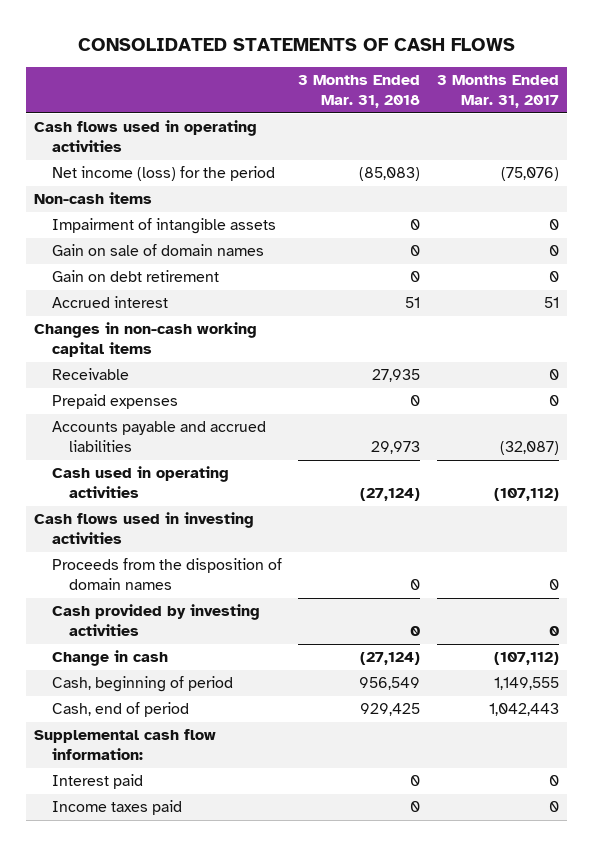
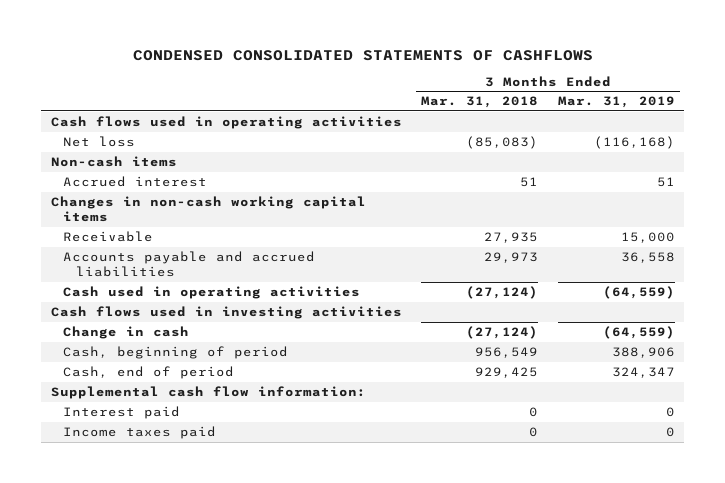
[77,37,515,51] CONSOLIDATED STATEMENTS OF CASH FLOWS -> [132,49,593,61] CONDENSED CONSOLIDATED STATEMENTS OF CASHFLOWS
[436,74,559,109] 3 Months Ended Mar. 31, 2017 -> none
none -> [557,96,675,109] Mar. 31, 2019
[51,166,275,182] Net income (loss) for the period -> [63,136,136,148] Net loss
[51,218,276,235] Impairment of intangible assets -> none
[51,244,264,257] Gain on sale of domain names -> none
[51,270,219,283] Gain on debt retirement -> none
[51,394,178,410] Prepaid expenses -> none
[51,558,282,591] Proceeds from the disposition of domain names -> none
[51,604,260,637] Cash provided by investing activities -> none

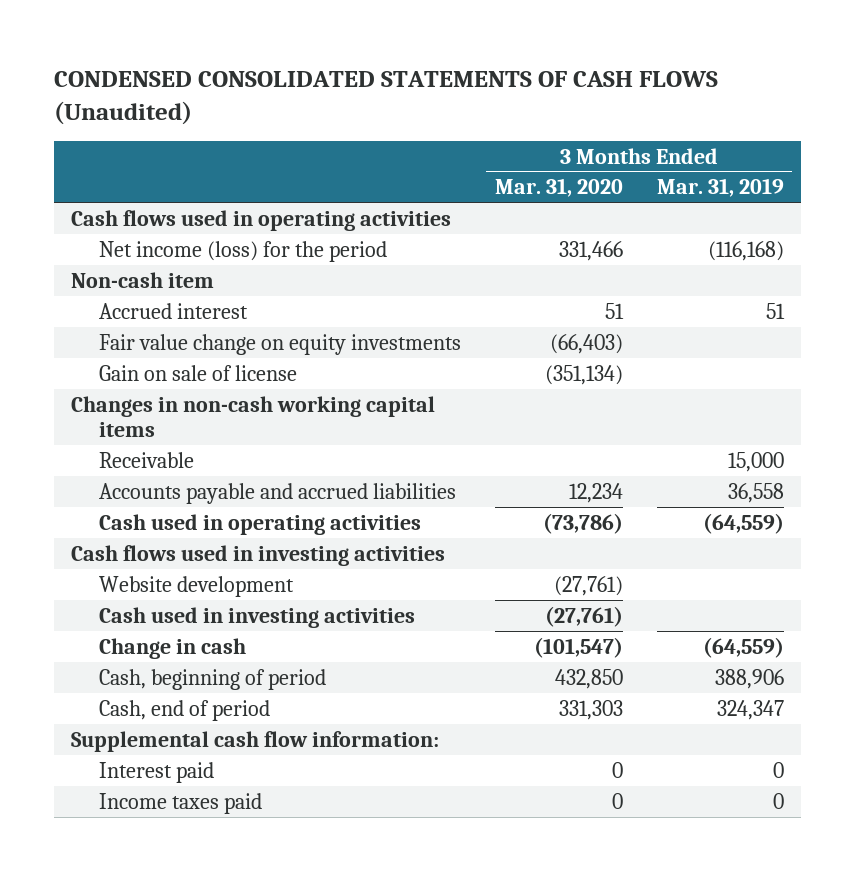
[132,49,593,61] CONDENSED CONSOLIDATED STATEMENTS OF CASHFLOWS -> [53,70,718,125] CONDENSED CONSOLIDATED STATEMENTS OF CASH FLOWS (Unaudited)
[421,96,539,109] Mar. 31, 2018 -> none
none -> [494,178,623,198] Mar. 31, 2020
[63,136,136,148] Net loss -> [98,240,387,262] Net income (loss) for the period
[50,156,177,168] Non-cash items -> [70,271,214,288] Non-cash item
none -> [98,333,461,355] Fair value change on equity investments
none -> [98,364,297,381] Gain on sale of license
none -> [98,575,294,597] Website development
none -> [98,606,415,628] Cash used in investing activities

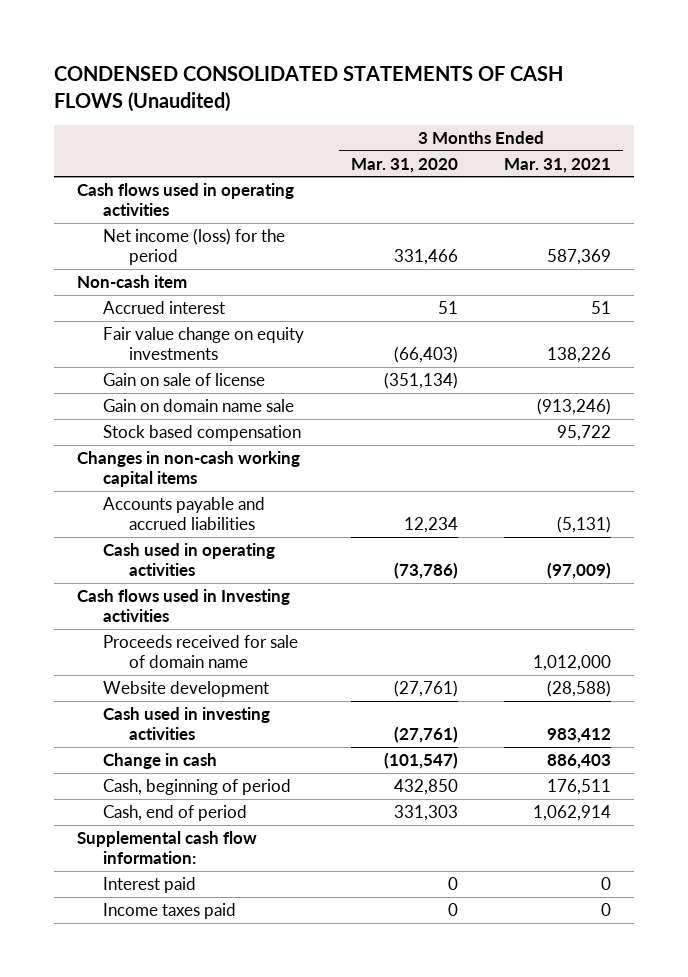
[656,178,784,198] Mar. 31, 2019 -> none
none -> [504,157,612,173] Mar. 31, 2021
none -> [103,399,295,413] Gain on domain name sale
none -> [103,425,302,442] Stock based compensation
[98,451,194,468] Receivable -> none
[70,544,445,566] Cash flows used in investing activities -> [77,589,291,623] Cash flows used in Investing activities
none -> [103,635,299,669] Proceeds received for sale of domain name

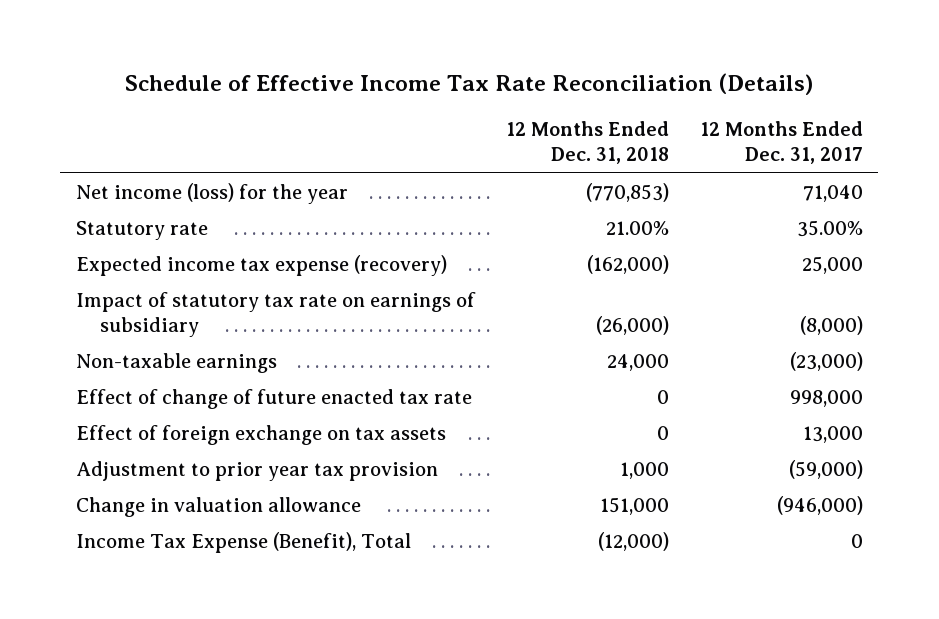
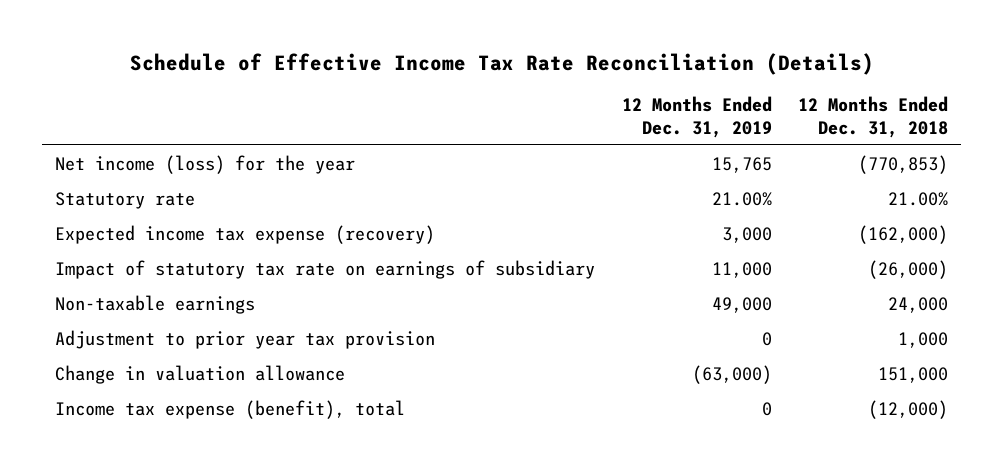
[699,121,863,165] 12 Months Ended Dec. 31, 2017 -> none
none -> [621,96,772,138] 12 Months Ended Dec. 31, 2019
[75,389,472,410] Effect of change of future enacted tax rate -> none
[75,425,446,446] Effect of foreign exchange on tax assets -> none
[75,532,411,554] Income Tax Expense (Benefit), Total -> [55,399,406,419] Income tax expense (benefit), total

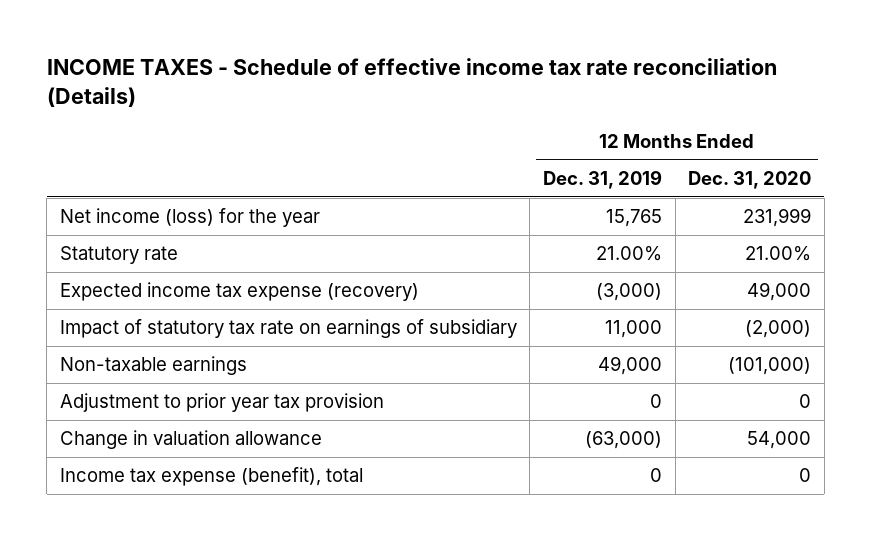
[129,52,874,75] Schedule of Effective Income Tax Rate Reconciliation (Details) -> [46,58,777,108] INCOME TAXES - Schedule of effective income tax rate reconciliation (Details)
[798,96,949,138] 12 Months Ended Dec. 31, 2018 -> none
none -> [688,171,812,190] Dec. 31, 2020
[721,226,772,243] 3,000 -> [596,283,663,302] (3,000)

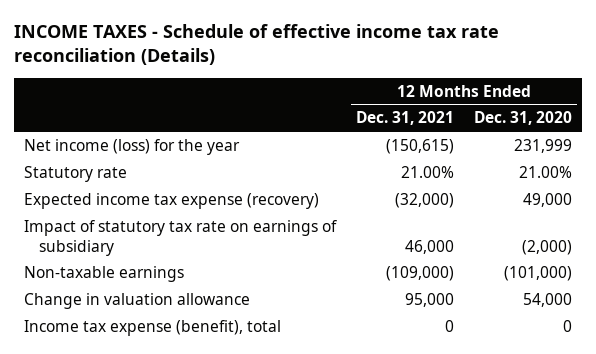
[543,170,663,190] Dec. 31, 2019 -> none
none -> [355,111,454,126] Dec. 31, 2021
[59,393,384,413] Adjustment to prior year tax provision -> none

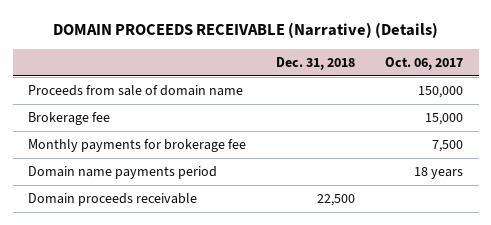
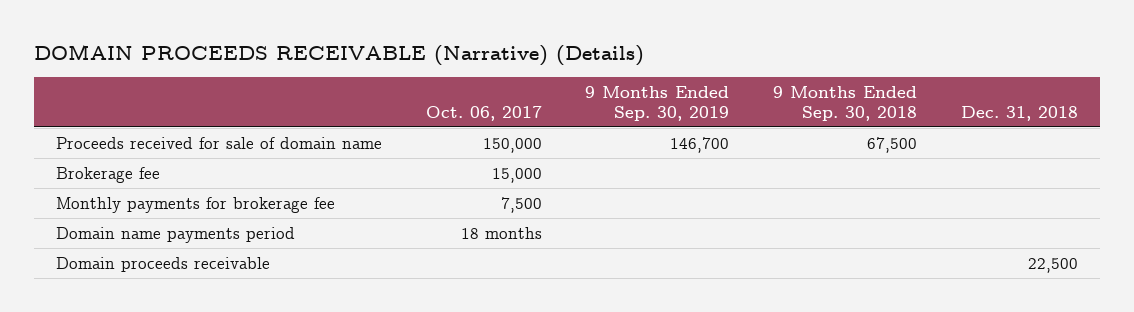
none -> [585,85,730,121] 9 Months Ended Sep. 30, 2019
none -> [773,85,918,121] 9 Months Ended Sep. 30, 2018
[27,85,243,97] Proceeds from sale of domain name -> [55,136,382,149] Proceeds received for sale of domain name
[414,167,464,180] 18 years -> [460,226,542,239] 18 months

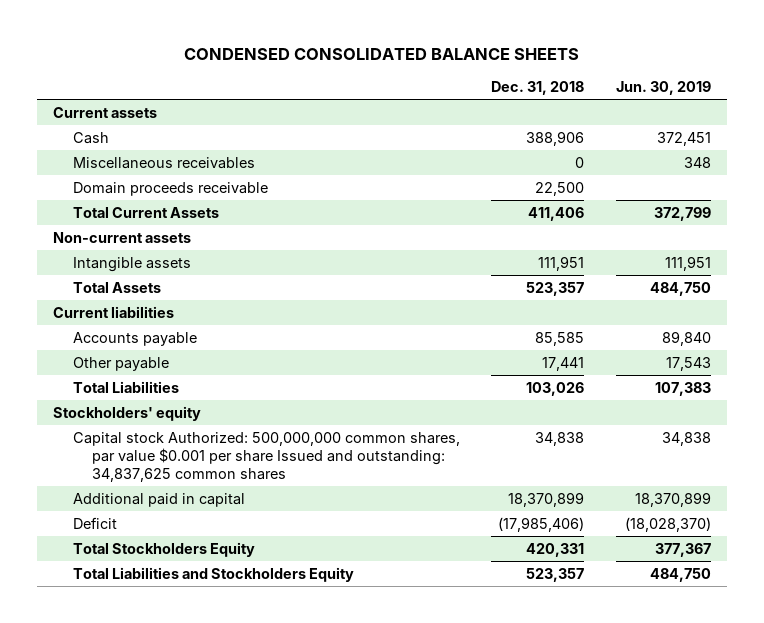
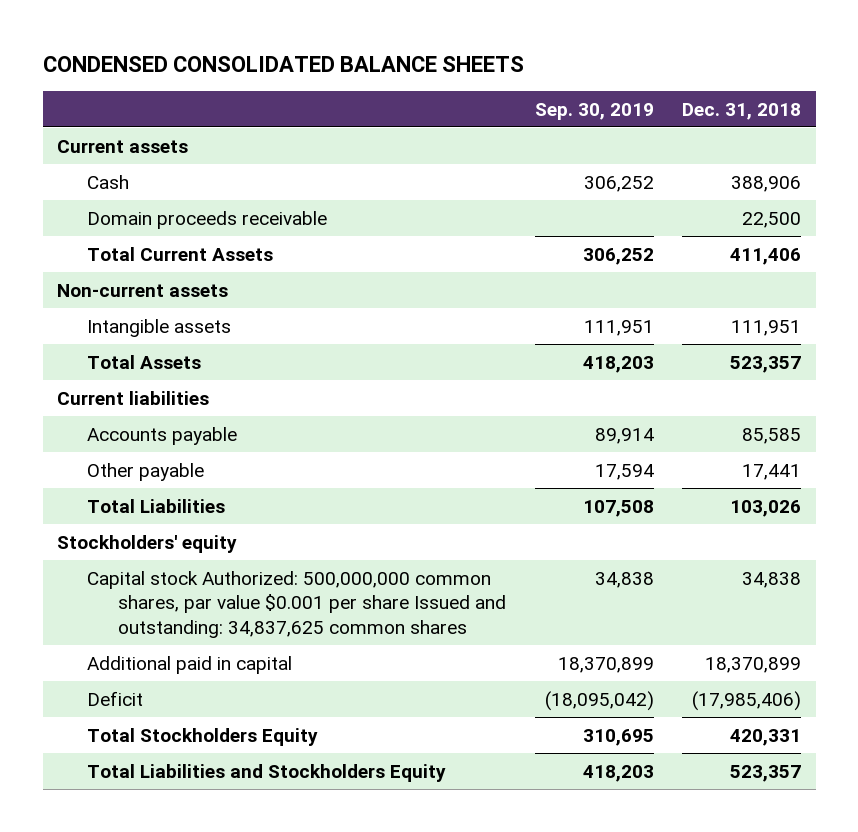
[615,81,711,96] Jun. 30, 2019 -> none
none -> [534,102,654,120] Sep. 30, 2019
[72,156,255,169] Miscellaneous receivables -> none

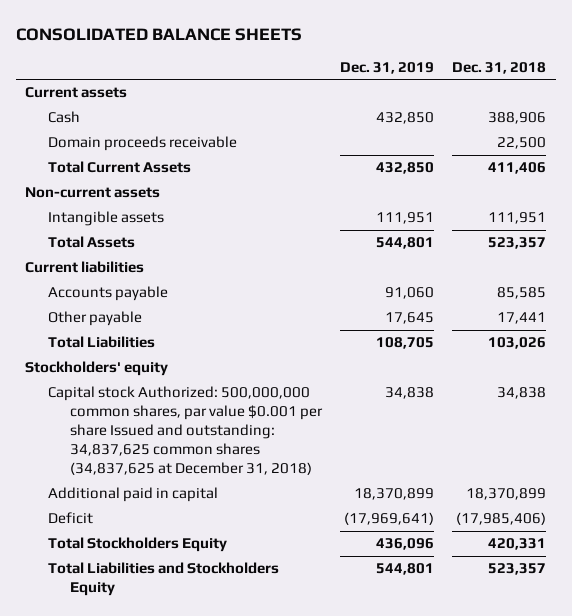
[42,56,524,73] CONDENSED CONSOLIDATED BALANCE SHEETS -> [16,27,303,41] CONSOLIDATED BALANCE SHEETS
[534,102,654,120] Sep. 30, 2019 -> none
none -> [340,61,435,74] Dec. 31, 2019
[87,570,506,639] Capital stock Authorized: 500,000,000 common shares, par value $0.001 per share Issued and outstanding: 34,837,625 common shares -> [47,386,324,476] Capital stock Authorized: 500,000,000 common shares, par value $0.001 per share Issued and outstanding: 34,837,625 common shares (34,837,625 at December 31, 2018)

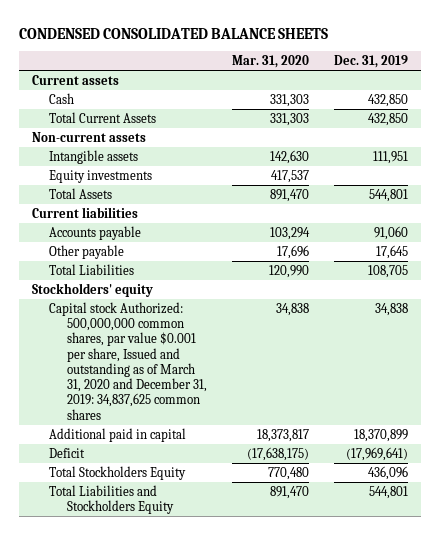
[16,27,303,41] CONSOLIDATED BALANCE SHEETS -> [19,27,329,39] CONDENSED CONSOLIDATED BALANCE SHEETS
[452,61,547,74] Dec. 31, 2018 -> none
none -> [232,54,310,68] Mar. 31, 2020
[47,136,237,152] Domain proceeds receivable -> none
none -> [49,169,153,183] Equity investments
[47,386,324,476] Capital stock Authorized: 500,000,000 common shares, par value $0.001 per share Issued and outstanding: 34,837,625 common shares (34,837,625 at December 31, 2018) -> [49,301,208,420] Capital stock Authorized: 500,000,000 common shares, par value $0.001 per share, Issued and outstanding as of March 31, 2020 and December 31, 2019: 34,837,625 common shares

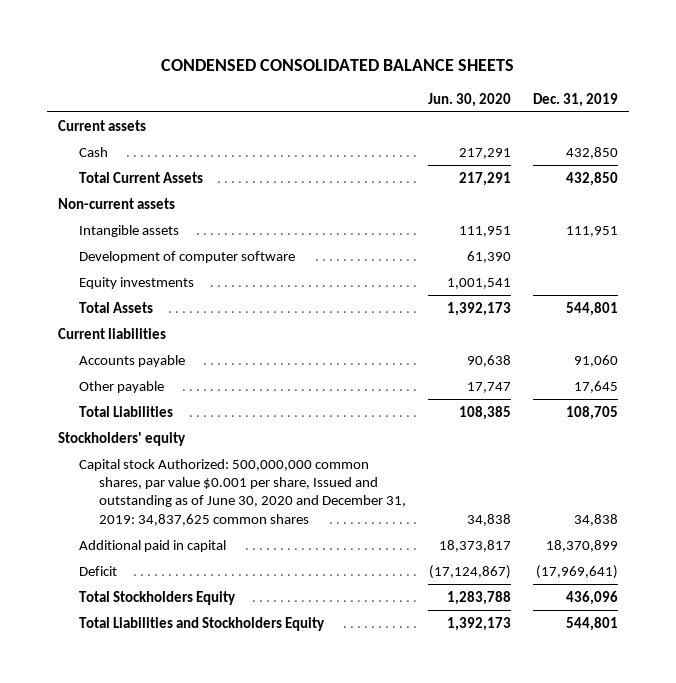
[232,54,310,68] Mar. 31, 2020 -> none
none -> [428,92,512,107] Jun. 30, 2020
none -> [78,250,295,263] Development of computer software
[49,301,208,420] Capital stock Authorized: 500,000,000 common shares, par value $0.001 per share, Issued and outstanding as of March 31, 2020 and December 31, 2019: 34,837,625 common shares -> [78,458,407,526] Capital stock Authorized: 500,000,000 common shares, par value $0.001 per share, Issued and outstanding as of June 30, 2020 and December 31, 2019: 34,837,625 common shares

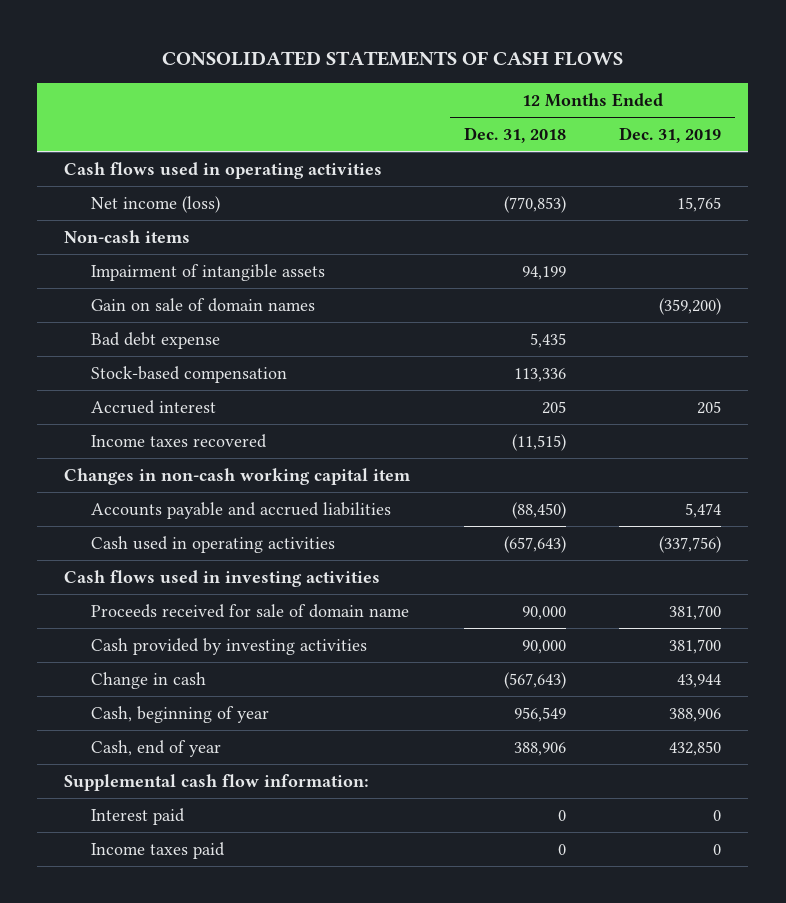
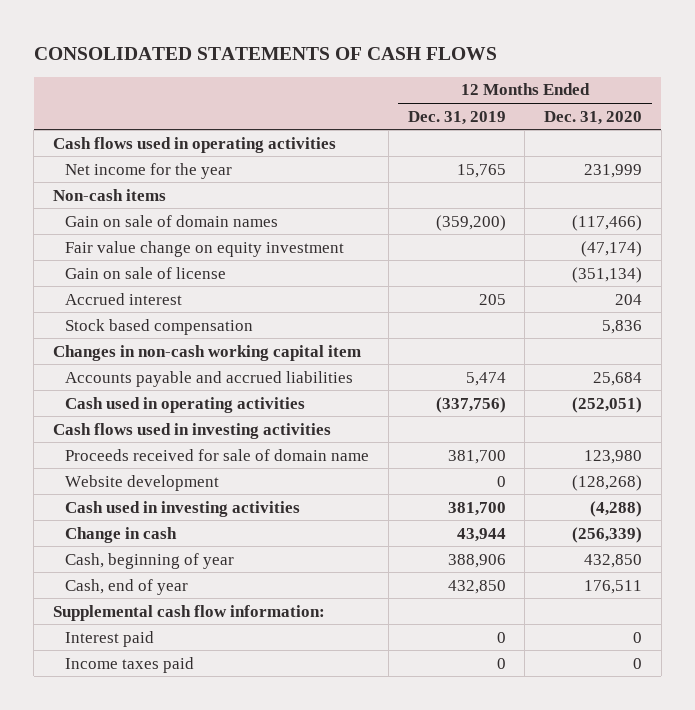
[463,126,566,143] Dec. 31, 2018 -> none
none -> [544,110,643,125] Dec. 31, 2020
[90,195,220,213] Net income (loss) -> [65,162,233,179] Net income for the year
[90,263,325,281] Impairment of intangible assets -> none
[90,331,220,349] Bad debt expense -> none
[90,365,287,383] Stock-based compensation -> none
none -> [65,240,345,257] Fair value change on equity investment
none -> [65,266,227,279] Gain on sale of license
[90,433,267,448] Income taxes recovered -> none
none -> [65,318,254,335] Stock based compensation
none -> [65,474,220,491] Website development
[90,637,367,655] Cash provided by investing activities -> [65,500,301,517] Cash used in investing activities

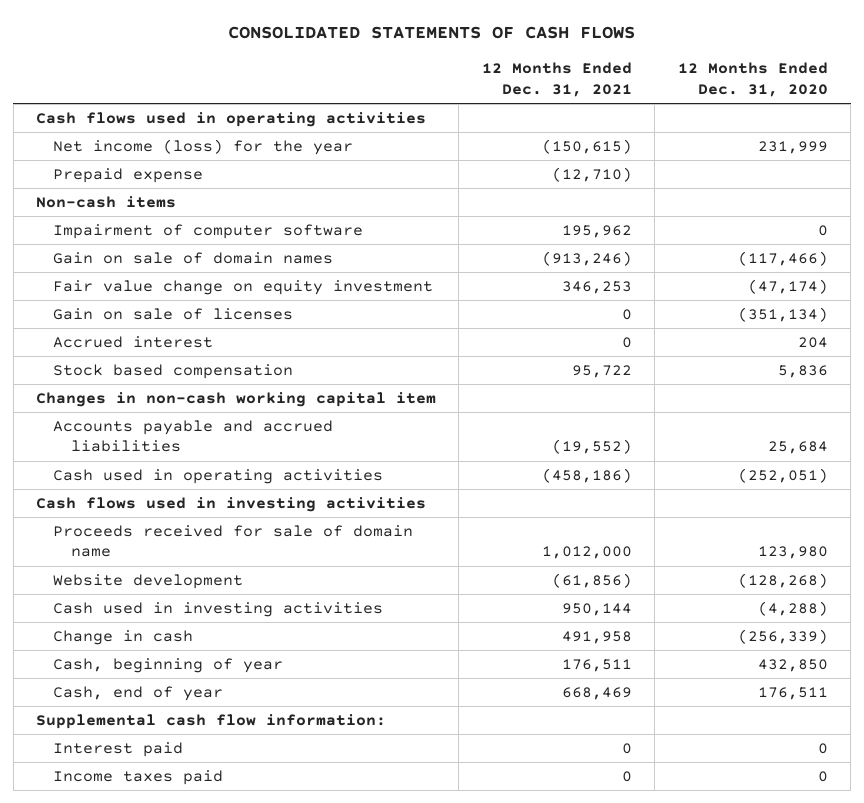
[407,110,506,125] Dec. 31, 2019 -> none
none -> [481,62,632,98] 12 Months Ended Dec. 31, 2021
[65,162,233,179] Net income for the year -> [53,138,354,155] Net income (loss) for the year
none -> [53,167,204,183] Prepaid expense
none -> [53,223,364,239] Impairment of computer software
[65,266,227,279] Gain on sale of license -> [53,307,294,320] Gain on sale of licenses

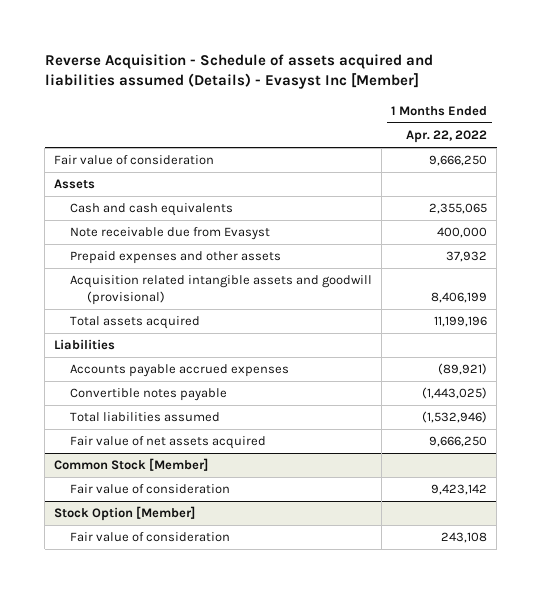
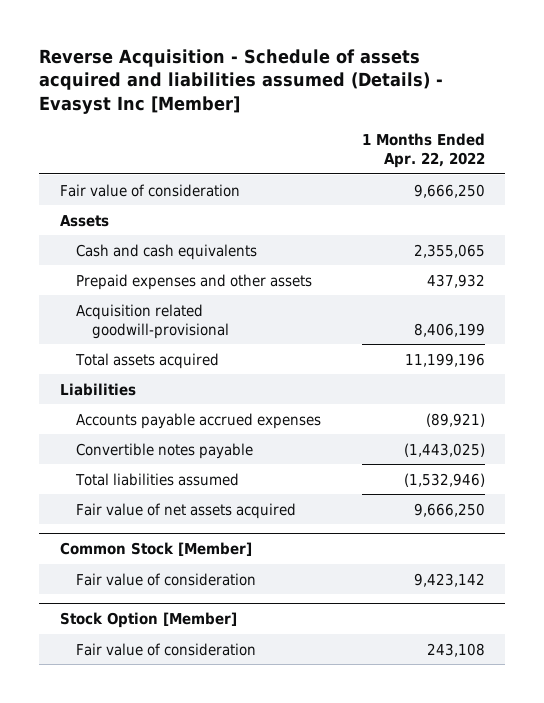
[70,227,271,241] Note receivable due from Evasyst -> none
[446,251,488,263] 37,932 -> [426,273,485,288] 437,932
[70,275,373,305] Acquisition related intangible assets and goodwill (provisional) -> [75,303,229,339] Acquisition related goodwill-provisional

